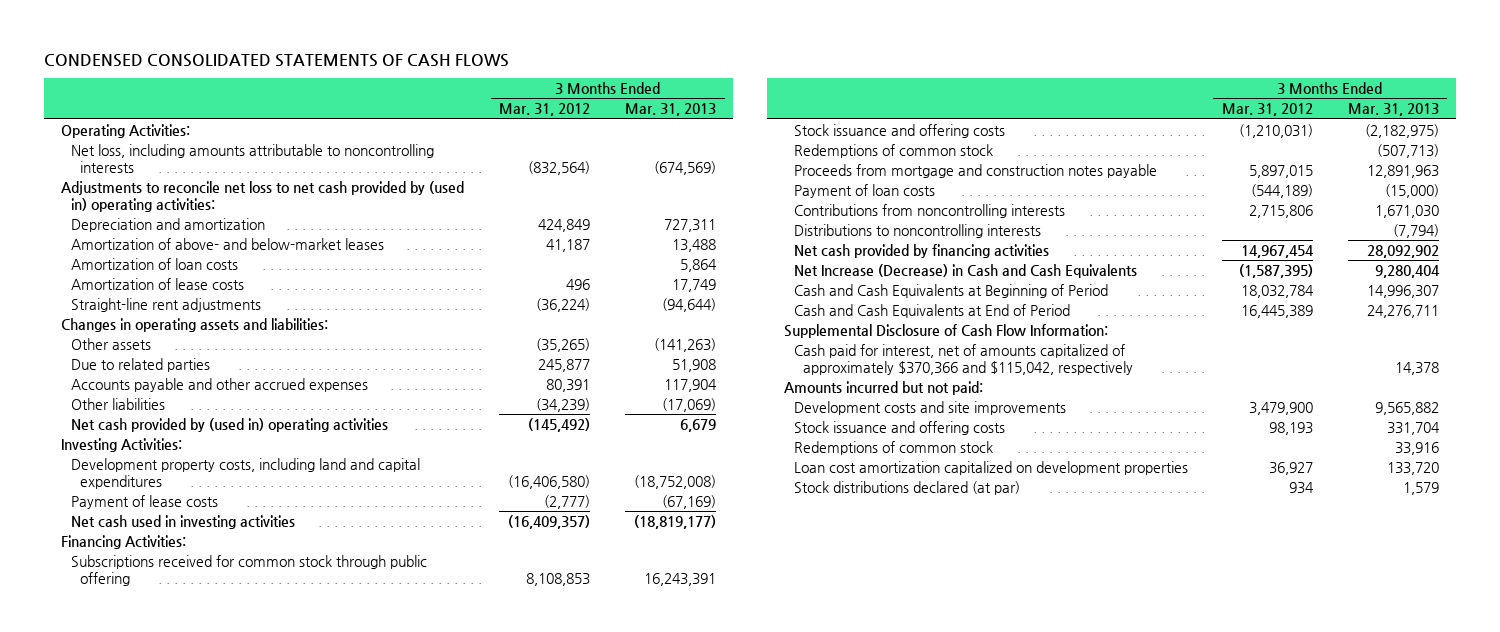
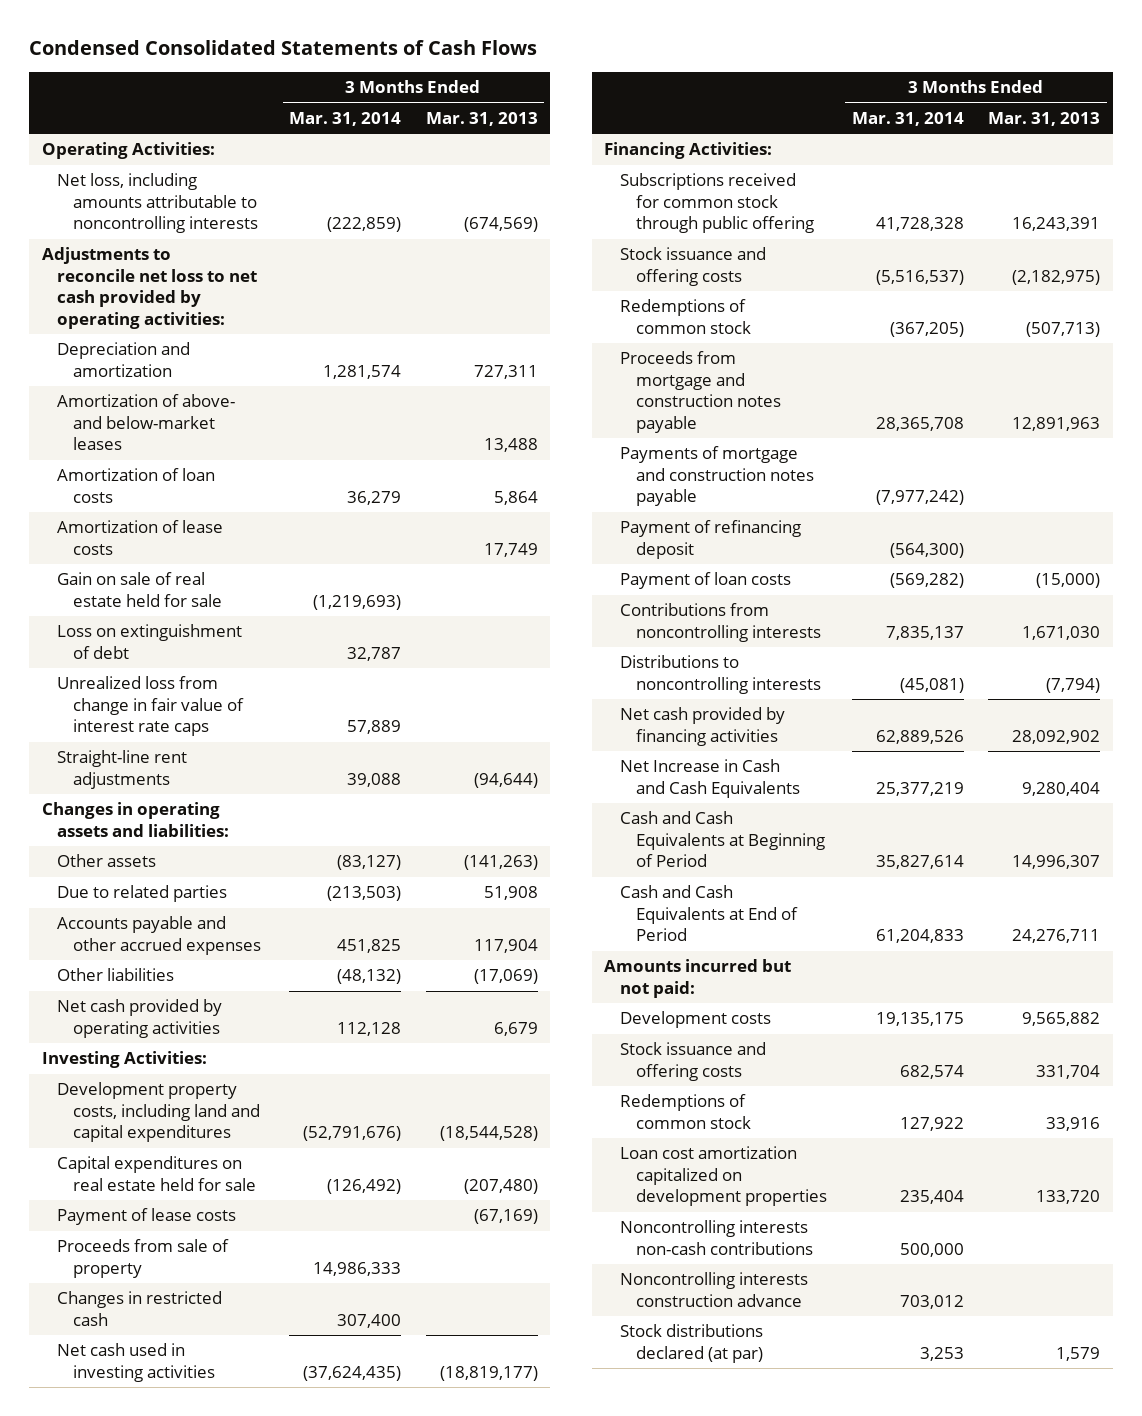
[43,53,509,67] CONDENSED CONSOLIDATED STATEMENTS OF CASH FLOWS -> [29,40,538,56] Condensed Consolidated Statements of Cash Flows
[499,103,591,117] Mar. 31, 2012 -> none
none -> [288,112,401,127] Mar. 31, 2014
[61,180,465,212] Adjustments to reconcile net loss to net cash provided by (used in) operating activities: -> [41,247,258,329] Adjustments to reconcile net loss to net cash provided by operating activities:
none -> [57,572,223,607] Gain on sale of real estate held for sale
none -> [57,624,243,659] Loss on extinguishment of debt
none -> [57,676,245,737] Unrealized loss from change in fair value of interest rate caps
[70,417,388,432] Net cash provided by (used in) operating activities -> [57,999,223,1038] Net cash provided by operating activities
[633,474,716,489] (18,752,008) -> [439,1126,538,1142] (18,544,528)
none -> [57,1156,257,1191] Capital expenditures on real estate held for sale
none -> [57,1239,230,1278] Proceeds from sale of property
none -> [57,1291,223,1326] Changes in restricted cash
none -> [620,446,814,507] Payments of mortgage and construction notes payable
none -> [620,520,802,559] Payment of refinancing deposit
[793,263,1137,278] Net Increase (Decrease) in Cash and Cash Equivalents -> [620,759,800,798] Net Increase in Cash and Cash Equivalents
[783,323,1108,338] Supplemental Disclosure of Cash Flow Information: -> none
[793,343,1134,375] Cash paid for interest, net of amounts capitalized of approximately $370,366 and $115,042, respectively -> none
[793,400,1066,415] Development costs and site improvements -> [620,1011,772,1029] Development costs
none -> [620,1220,813,1255] Noncontrolling interests non-cash contributions
none -> [620,1272,809,1307] Noncontrolling interests construction advance

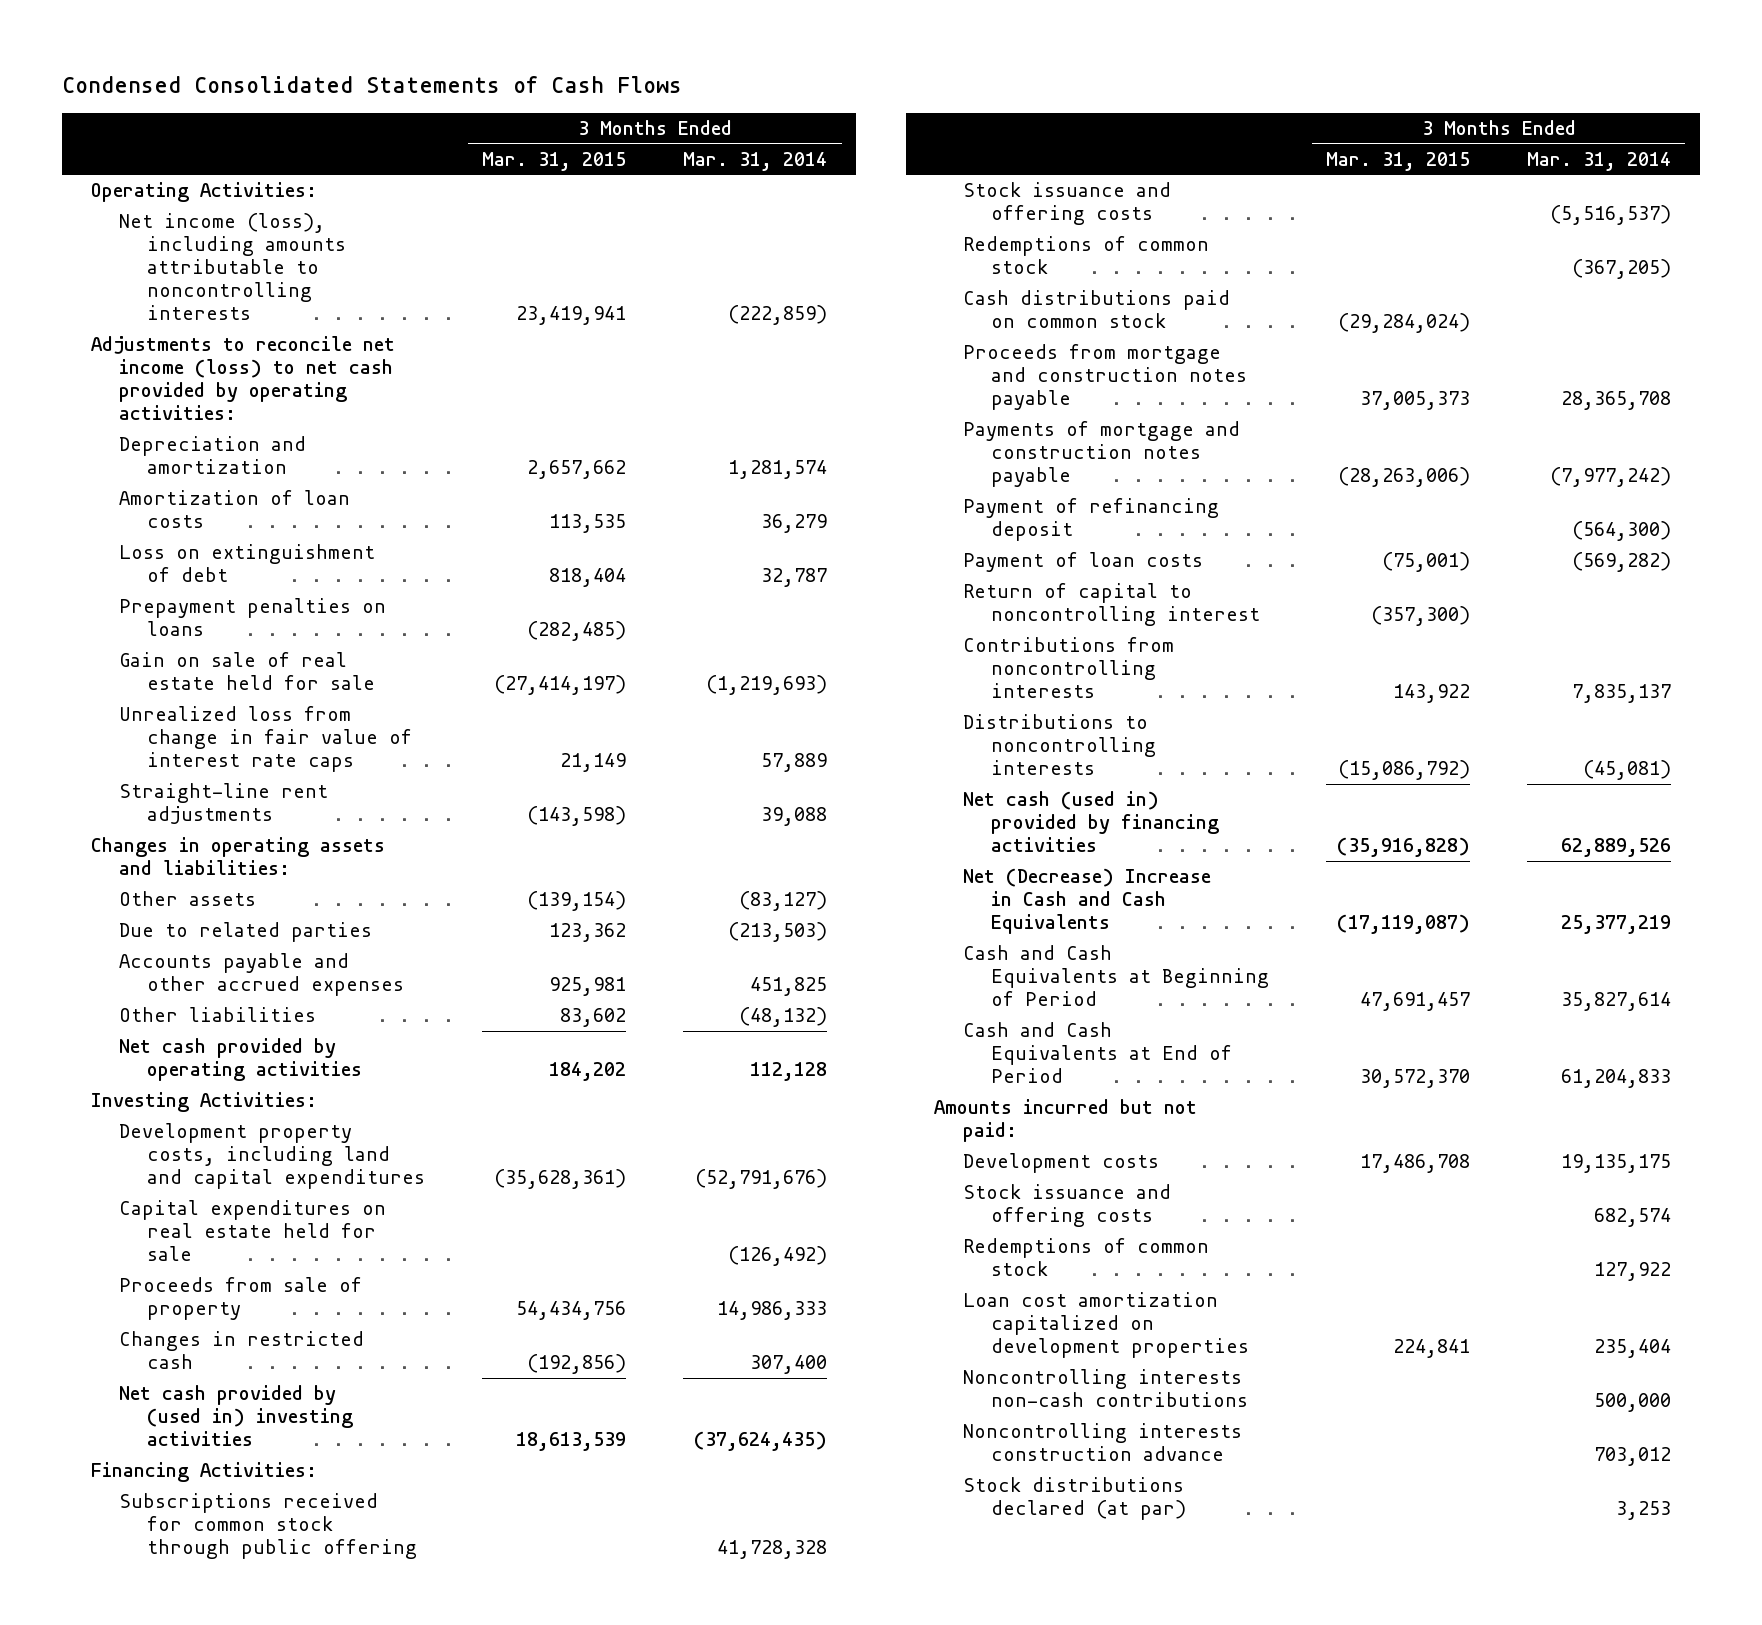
[425,112,538,127] Mar. 31, 2013 -> none
none -> [482,151,627,171] Mar. 31, 2015
[57,173,259,234] Net loss, including amounts attributable to noncontrolling interests -> [118,213,347,321] Net income (loss), including amounts attributable to noncontrolling interests
[41,247,258,329] Adjustments to reconcile net loss to net cash provided by operating activities: -> [90,336,395,421] Adjustments to reconcile net income (loss) to net cash provided by operating activities:
[57,394,236,451] Amortization of above- and below-market leases -> none
[57,520,224,555] Amortization of lease costs -> none
none -> [118,598,386,637] Prepayment penalties on loans
[57,572,223,607] Gain on sale of real estate held for sale -> [118,652,376,691] Gain on sale of real estate held for sale
[57,1208,237,1226] Payment of lease costs -> none
[57,1343,216,1382] Net cash used in investing activities -> [118,1385,354,1447] Net cash provided by (used in) investing activities
none -> [962,290,1230,329] Cash distributions paid on common stock
none -> [962,583,1261,627] Return of capital to noncontrolling interest
[620,707,786,746] Net cash provided by financing activities -> [962,791,1220,853] Net cash (used in) provided by financing activities
[620,759,800,798] Net Increase in Cash and Cash Equivalents -> [962,868,1211,935] Net (Decrease) Increase in Cash and Cash Equivalents

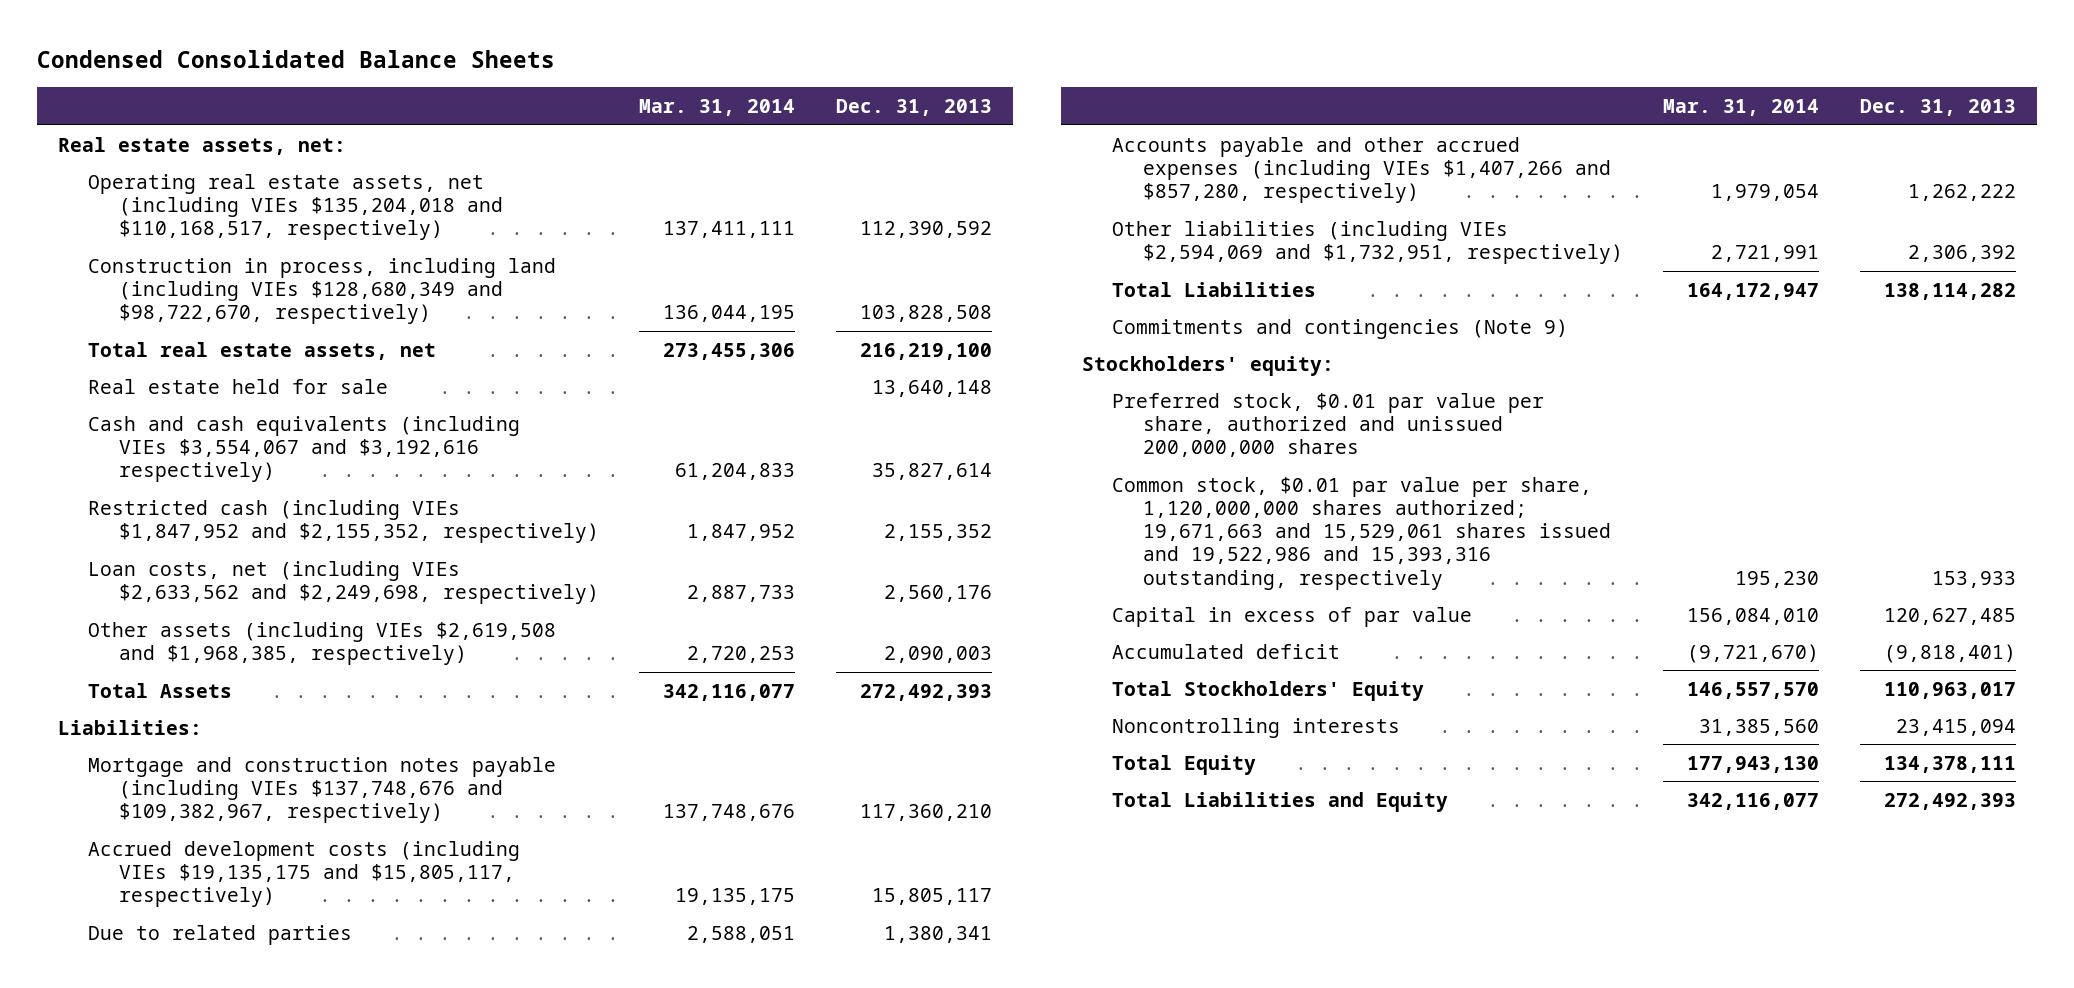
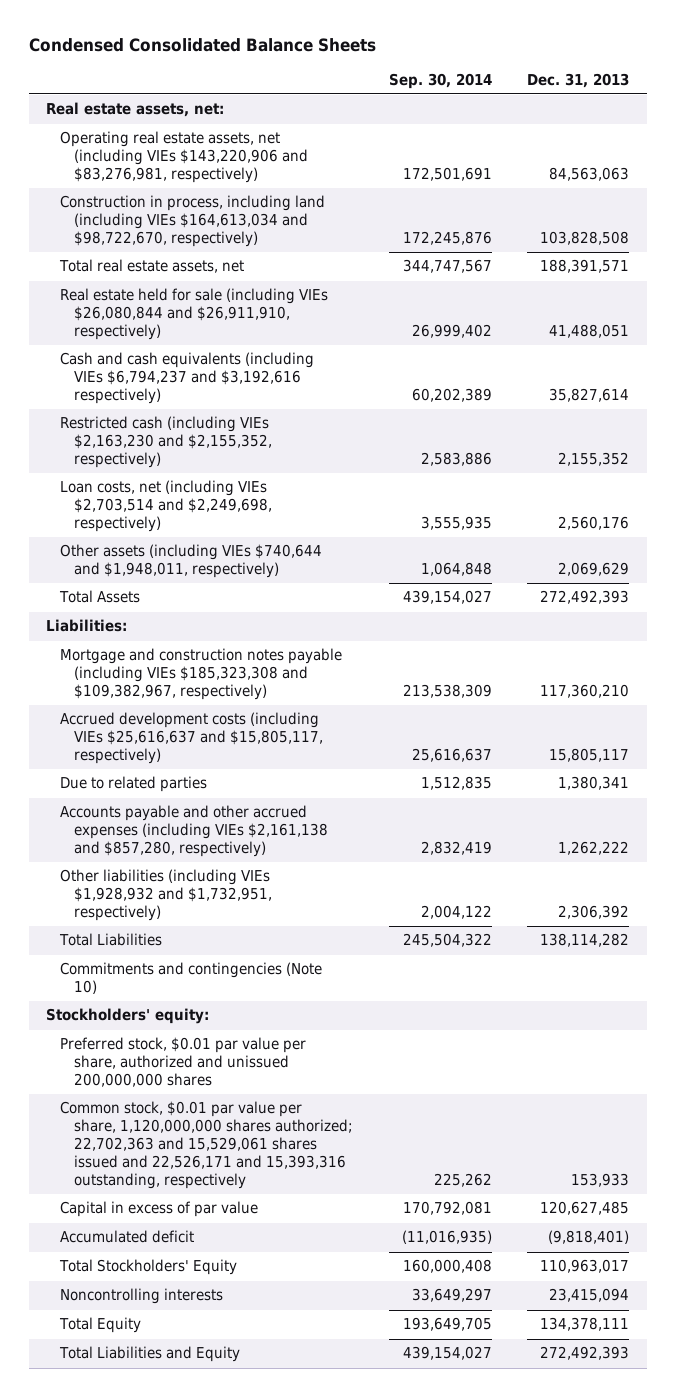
[639,99,796,117] Mar. 31, 2014 -> none
none -> [388,72,492,89] Sep. 30, 2014
[88,173,503,241] Operating real estate assets, net (including VIEs $135,204,018 and $110,168,517, respectively) -> [60,131,309,184] Operating real estate assets, net (including VIEs $143,220,906 and $83,276,981, respectively)
[860,221,993,239] 112,390,592 -> [549,167,630,182] 84,563,063
[88,257,557,325] Construction in process, including land (including VIEs $128,680,349 and $98,722,670, respectively) -> [60,195,326,248] Construction in process, including land (including VIEs $164,613,034 and $98,722,670, respectively)
[860,342,993,360] 216,219,100 -> [540,259,630,274] 188,391,571
[88,378,389,394] Real estate held for sale -> [60,288,329,341] Real estate held for sale (including VIEs $26,080,844 and $26,911,910, respectively)
[872,379,993,397] 13,640,148 -> [549,324,630,339] 41,488,051
[88,415,521,483] Cash and cash equivalents (including VIEs $3,554,067 and $3,192,616 respectively) -> [60,352,315,405] Cash and cash equivalents (including VIEs $6,794,237 and $3,192,616 respectively)
[88,499,599,543] Restricted cash (including VIEs $1,847,952 and $2,155,352, respectively) -> [60,416,273,469] Restricted cash (including VIEs $2,163,230 and $2,155,352, respectively)
[88,560,599,604] Loan costs, net (including VIEs $2,633,562 and $2,249,698, respectively) -> [60,480,273,533] Loan costs, net (including VIEs $2,703,514 and $2,249,698, respectively)
[88,621,557,665] Other assets (including VIEs $2,619,508 and $1,968,385, respectively) -> [60,544,323,579] Other assets (including VIEs $740,644 and $1,948,011, respectively)
[884,645,993,663] 2,090,003 -> [558,562,630,577] 2,069,629
[88,756,557,824] Mortgage and construction notes payable (including VIEs $137,748,676 and $109,382,967, respectively) -> [60,648,343,701] Mortgage and construction notes payable (including VIEs $185,323,308 and $109,382,967, respectively)
[88,840,521,908] Accrued development costs (including VIEs $19,135,175 and $15,805,117, respectively) -> [60,712,324,765] Accrued development costs (including VIEs $25,616,637 and $15,805,117, respectively)
[1112,136,1611,204] Accounts payable and other accrued expenses (including VIEs $1,407,266 and $857,280, respectively) -> [60,805,329,858] Accounts payable and other accrued expenses (including VIEs $2,161,138 and $857,280, respectively)
[1112,220,1623,264] Other liabilities (including VIEs $2,594,069 and $1,732,951, respectively) -> [60,869,273,922] Other liabilities (including VIEs $1,928,932 and $1,732,951, respectively)
[1112,318,1569,339] Commitments and contingencies (Note 9) -> [60,962,323,995] Commitments and contingencies (Note 10)
[1112,476,1611,590] Common stock, $0.01 par value per share, 1,120,000,000 shares authorized; 19,671,663 and 15,529,061 shares issued and 19,522,986 and 15,393,316 outstanding, respectively -> [60,1101,354,1189] Common stock, $0.01 par value per share, 1,120,000,000 shares authorized; 22,702,363 and 15,529,061 shares issued and 22,526,171 and 15,393,316 outstanding, respectively

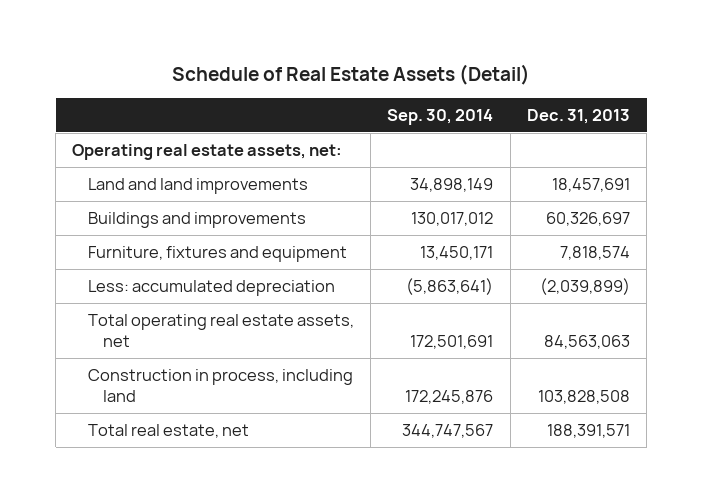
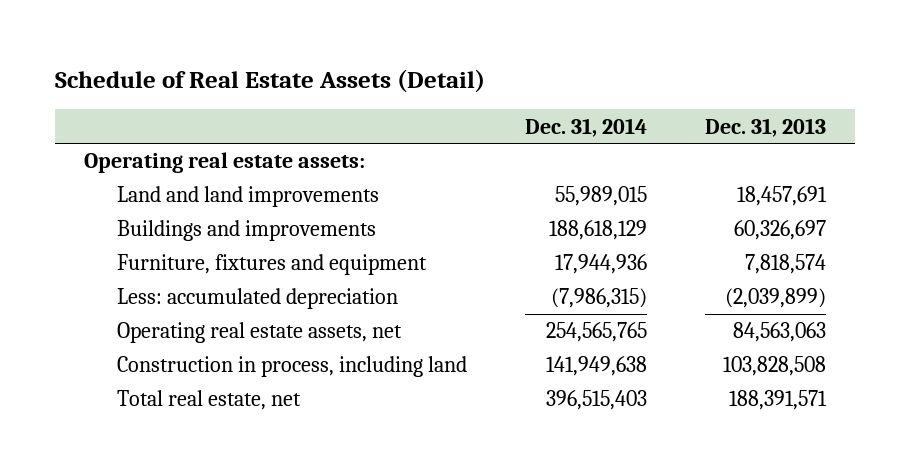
[387,109,494,126] Sep. 30, 2014 -> none
none -> [525,117,648,137] Dec. 31, 2014
[72,144,343,161] Operating real estate assets, net: -> [83,152,365,174] Operating real estate assets:
[87,314,354,347] Total operating real estate assets, net -> [117,322,403,344] Operating real estate assets, net

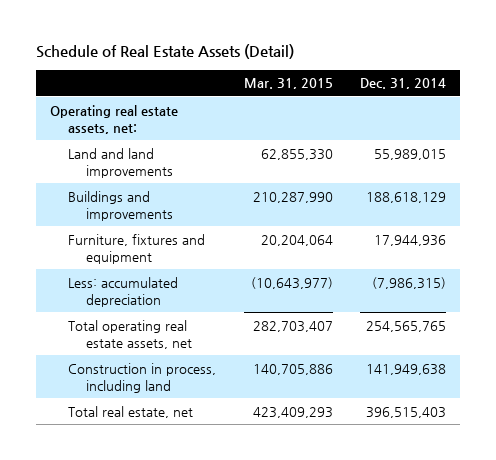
[704,117,826,137] Dec. 31, 2013 -> none
none -> [243,78,333,90] Mar. 31, 2015
[83,152,365,174] Operating real estate assets: -> [49,104,178,134] Operating real estate assets, net:
[117,322,403,344] Operating real estate assets, net -> [67,319,192,349] Total operating real estate assets, net

